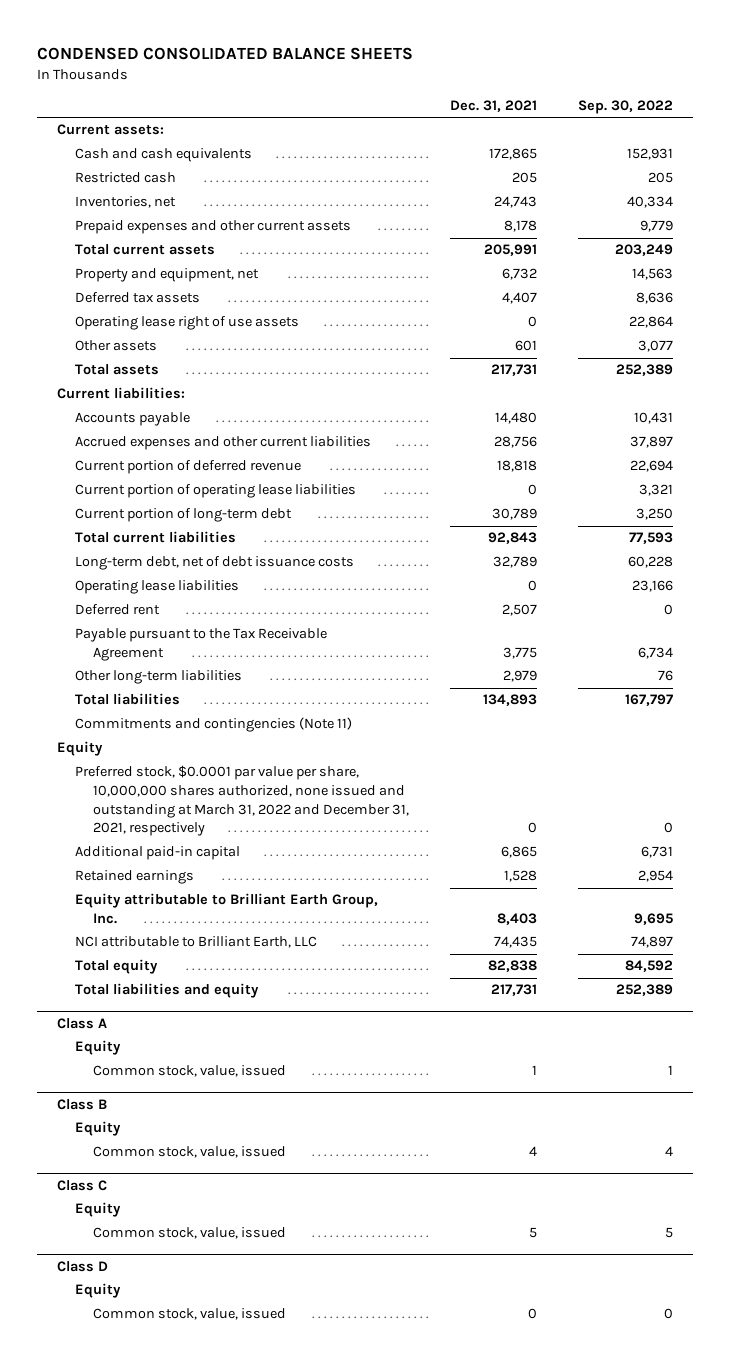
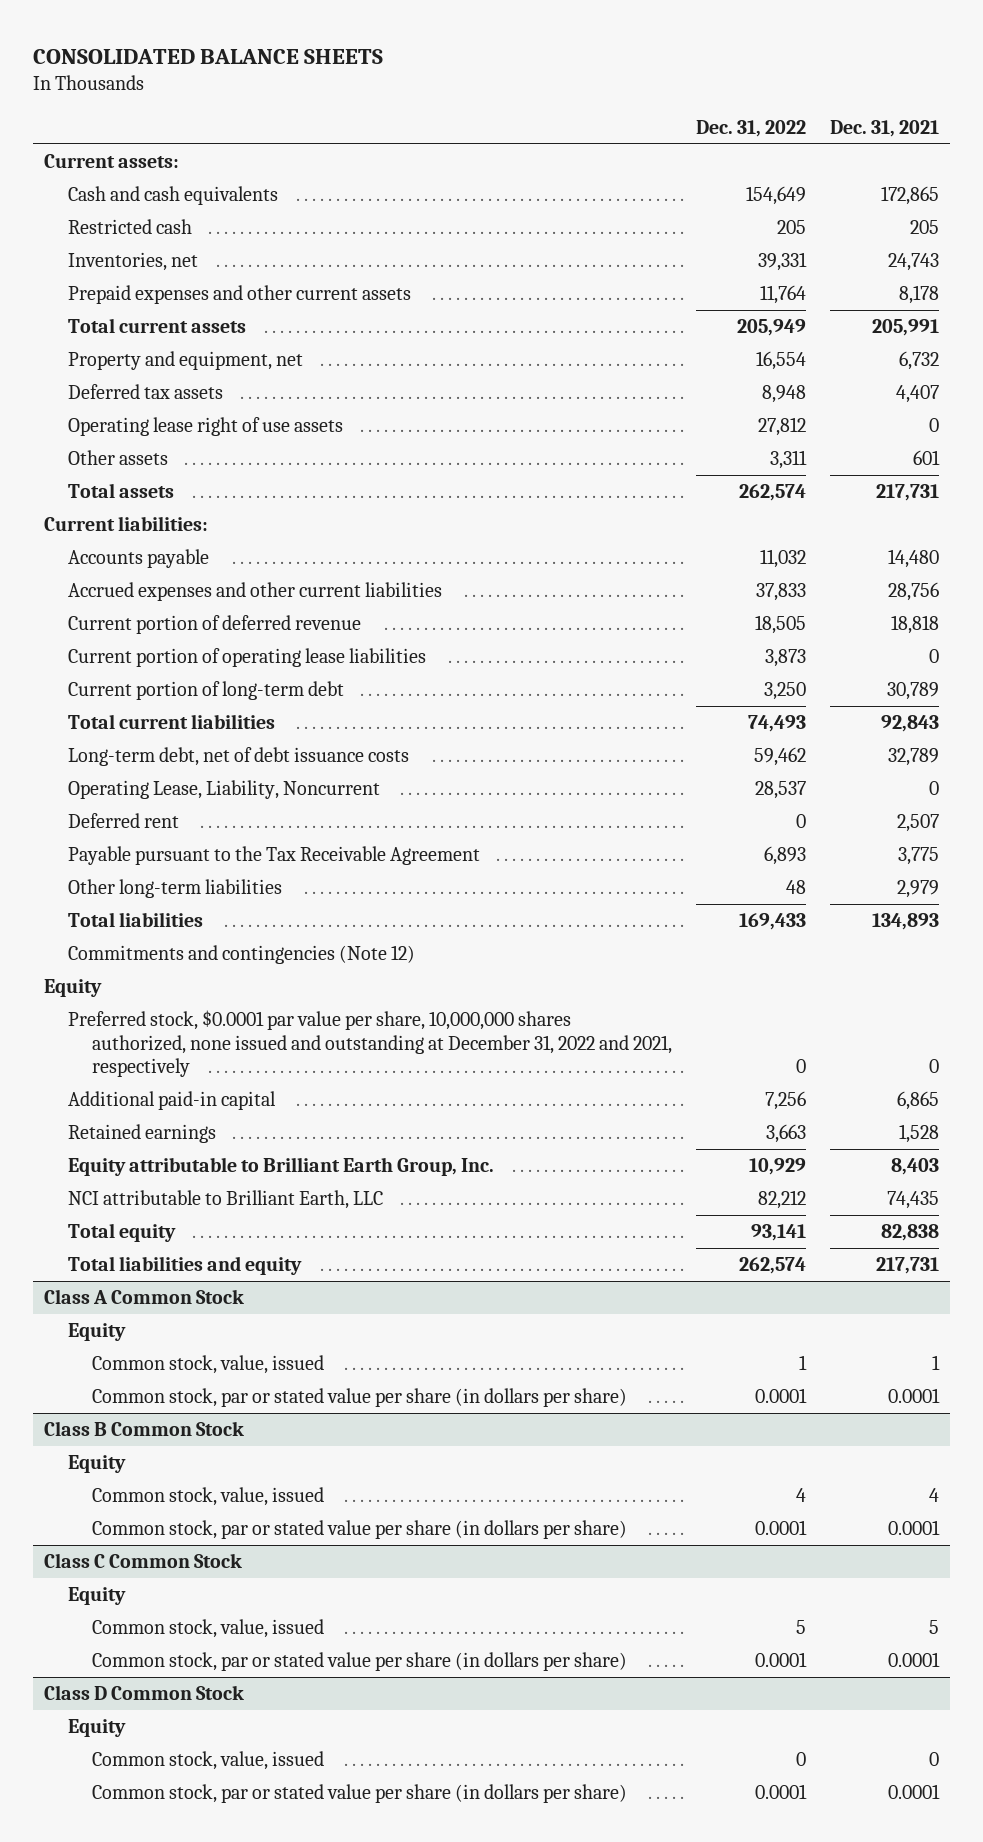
[36,47,413,61] CONDENSED CONSOLIDATED BALANCE SHEETS -> [32,48,383,64] CONSOLIDATED BALANCE SHEETS
[577,100,673,115] Sep. 30, 2022 -> none
none -> [695,119,806,137] Dec. 31, 2022
[74,580,239,595] Operating lease liabilities -> [68,780,381,800] Operating Lease, Liability, Noncurrent
[74,717,352,733] Commitments and contingencies (Note 11) -> [68,945,416,965] Commitments and contingencies (Note 12)
[74,765,409,837] Preferred stock, $0.0001 par value per share, 10,000,000 shares authorized, none issued and outstanding at March 31, 2022 and December 31, 2021, respectively -> [68,1010,673,1078] Preferred stock, $0.0001 par value per share, 10,000,000 shares authorized, none issued and outstanding at December 31, 2022 and 2021, respectively
[57,1017,108,1029] Class A -> [44,1289,245,1305] Class A Common Stock
none -> [92,1388,628,1408] Common stock, par or stated value per share (in dollars per share)
[57,1098,108,1110] Class B -> [44,1421,245,1437] Class B Common Stock
none -> [92,1520,628,1540] Common stock, par or stated value per share (in dollars per share)
[57,1179,108,1191] Class C -> [44,1553,243,1569] Class C Common Stock
none -> [92,1652,628,1672] Common stock, par or stated value per share (in dollars per share)
[57,1260,109,1272] Class D -> [44,1685,245,1701] Class D Common Stock
none -> [92,1784,628,1804] Common stock, par or stated value per share (in dollars per share)

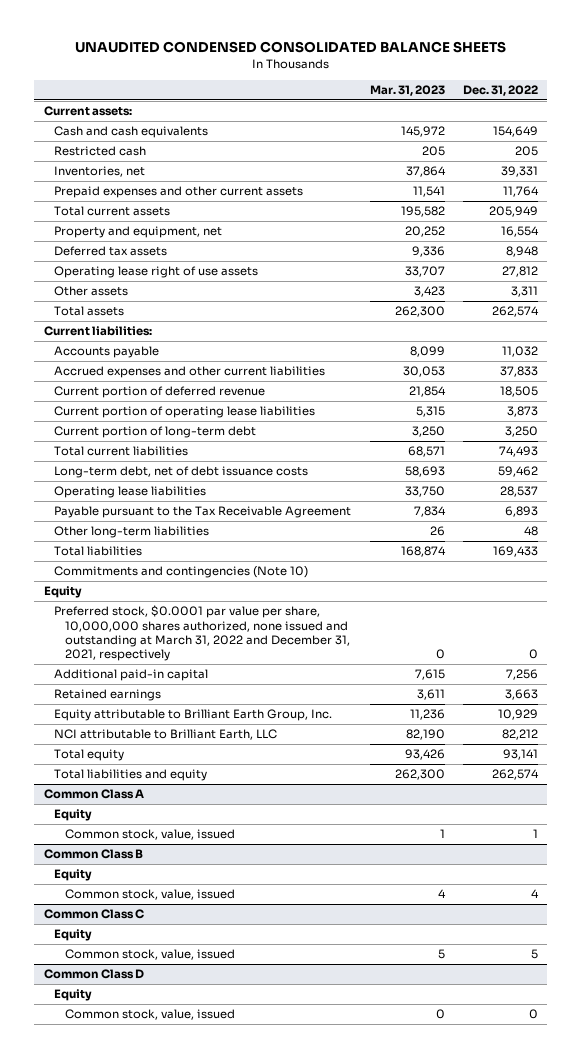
[32,48,383,64] CONSOLIDATED BALANCE SHEETS -> [74,41,506,54] UNAUDITED CONDENSED CONSOLIDATED BALANCE SHEETS
[829,119,939,137] Dec. 31, 2021 -> none
none -> [369,84,445,96] Mar. 31, 2023
[68,813,180,829] Deferred rent -> none
[68,780,381,800] Operating Lease, Liability, Noncurrent -> [54,486,207,499] Operating lease liabilities
[68,945,416,965] Commitments and contingencies (Note 12) -> [54,566,309,579] Commitments and contingencies (Note 10)
[68,1010,673,1078] Preferred stock, $0.0001 par value per share, 10,000,000 shares authorized, none issued and outstanding at December 31, 2022 and 2021, respectively -> [54,605,350,662] Preferred stock, $0.0001 par value per share, 10,000,000 shares authorized, none issued and outstanding at March 31, 2022 and December 31, 2021, respectively
[44,1289,245,1305] Class A Common Stock -> [43,789,144,800] Common Class A
[92,1388,628,1408] Common stock, par or stated value per share (in dollars per share) -> none
[44,1421,245,1437] Class B Common Stock -> [43,849,143,860] Common Class B
[92,1520,628,1540] Common stock, par or stated value per share (in dollars per share) -> none
[44,1553,243,1569] Class C Common Stock -> [43,909,144,920] Common Class C
[92,1652,628,1672] Common stock, par or stated value per share (in dollars per share) -> none
[44,1685,245,1701] Class D Common Stock -> [43,969,144,980] Common Class D
[92,1784,628,1804] Common stock, par or stated value per share (in dollars per share) -> none

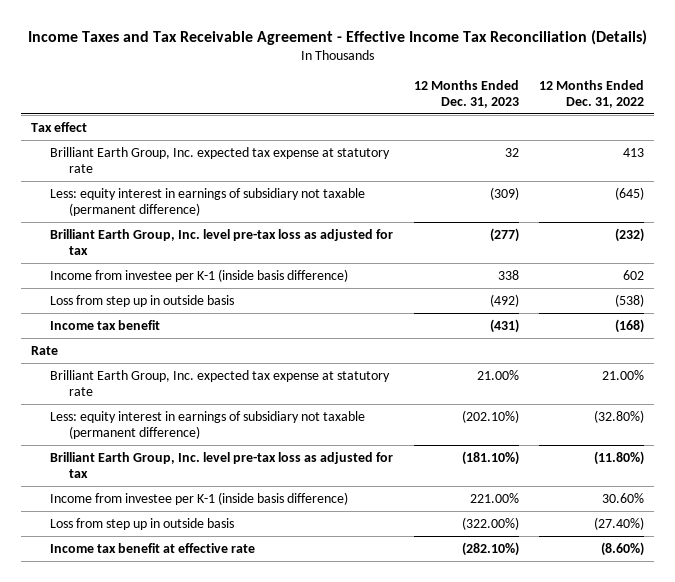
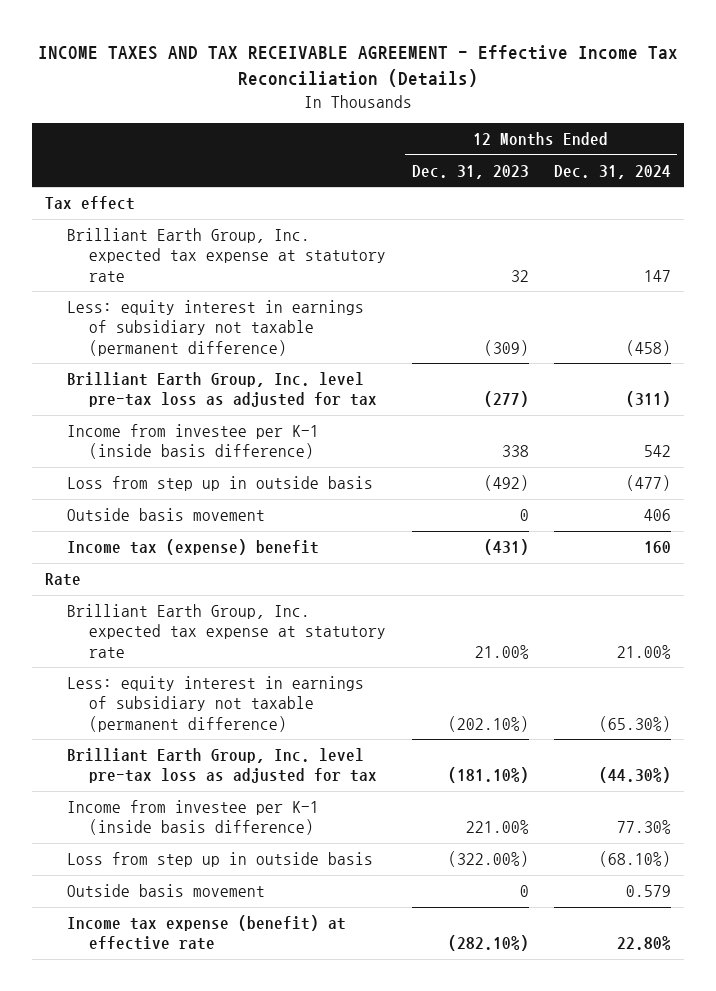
[27,29,647,45] Income Taxes and Tax Receivable Agreement - Effective Income Tax Reconciliation (Details) -> [37,44,678,87] INCOME TAXES AND TAX RECEIVABLE AGREEMENT - Effective Income Tax Reconciliation (Details)
[538,79,644,108] 12 Months Ended Dec. 31, 2022 -> none
none -> [554,164,672,179] Dec. 31, 2024
none -> [66,508,265,522] Outside basis movement
[50,319,161,330] Income tax benefit -> [66,539,319,556] Income tax (expense) benefit
none -> [66,884,265,898] Outside basis movement
[50,542,256,553] Income tax benefit at effective rate -> [66,915,346,951] Income tax expense (benefit) at effective rate

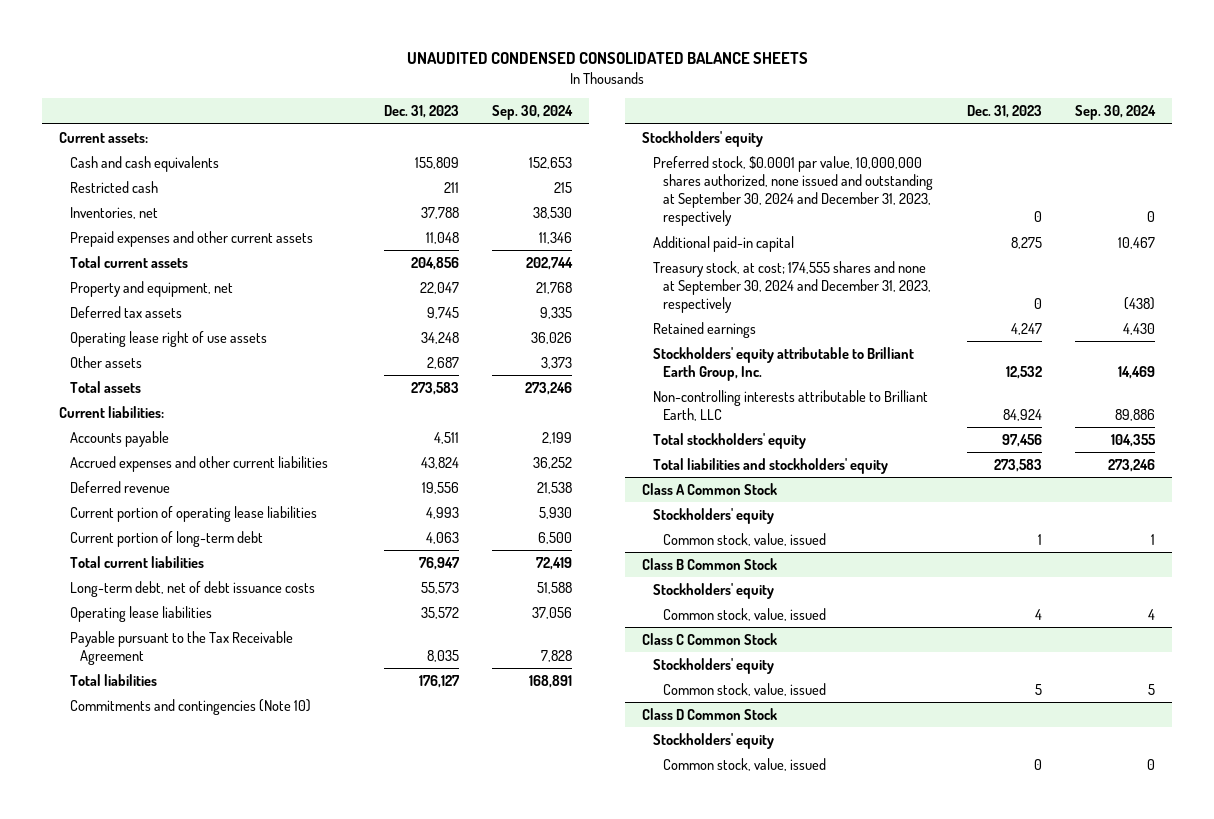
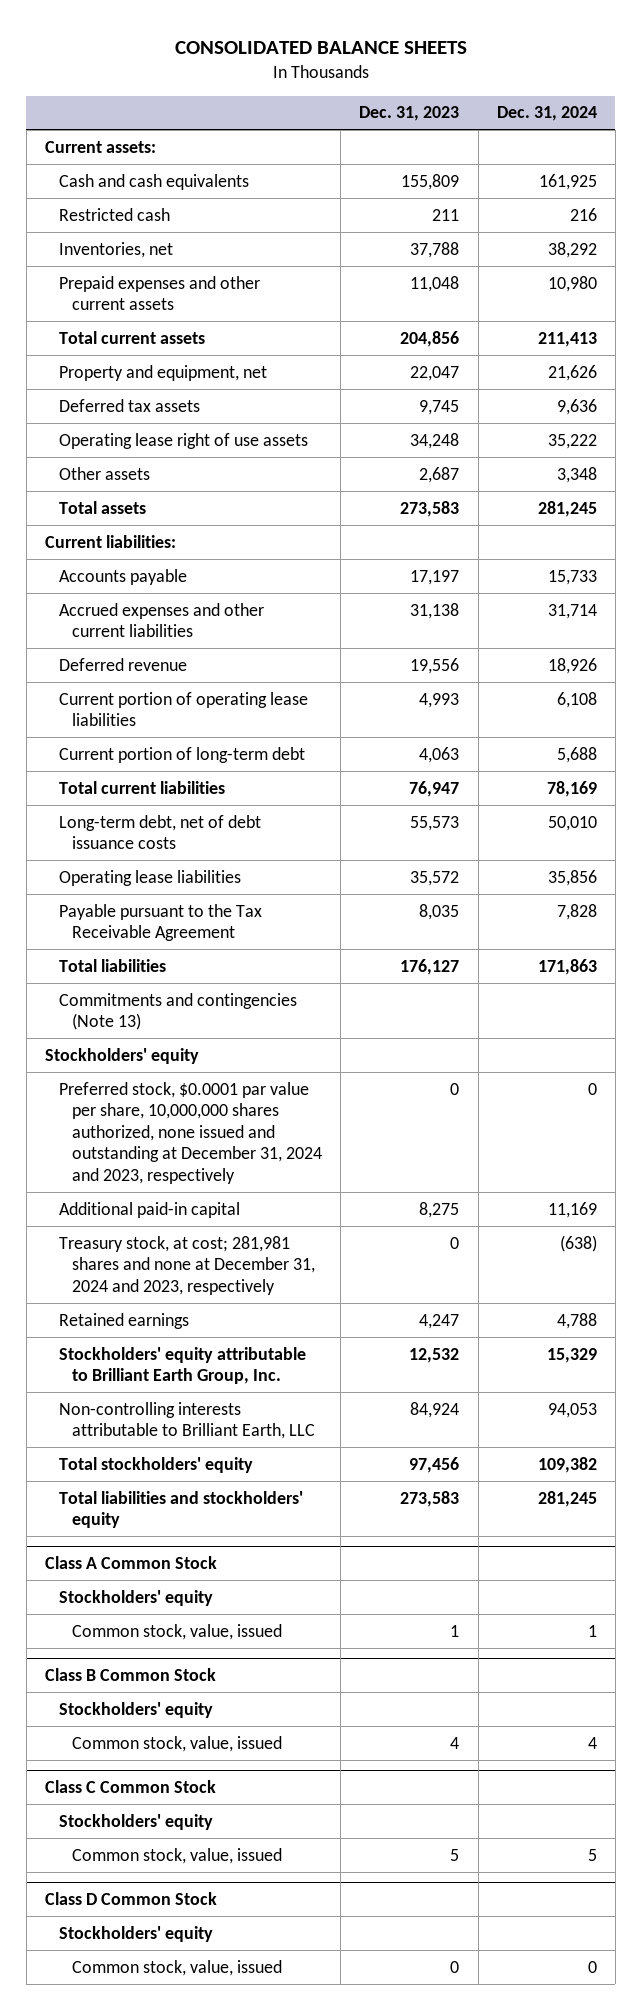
[407,52,809,65] UNAUDITED CONDENSED CONSOLIDATED BALANCE SHEETS -> [174,40,467,54] CONSOLIDATED BALANCE SHEETS
[492,105,574,121] Sep. 30, 2024 -> none
none -> [496,106,597,122] Dec. 31, 2024
[433,431,459,444] 4,511 -> [410,569,460,585] 17,197
[420,456,459,469] 43,824 -> [410,602,460,619] 31,138
[69,698,311,715] Commitments and contingencies (Note 10) -> [58,992,297,1031] Commitments and contingencies (Note 13)
[652,155,934,227] Preferred stock, $0.0001 par value, 10,000,000 shares authorized, none issued and outstanding at September 30, 2024 and December 31, 2023, respectively -> [58,1081,323,1185] Preferred stock, $0.0001 par value per share, 10,000,000 shares authorized, none issued and outstanding at December 31, 2024 and 2023, respectively
[652,260,932,314] Treasury stock, at cost; 174,555 shares and none at September 30, 2024 and December 31, 2023, respectively -> [58,1235,316,1295] Treasury stock, at cost; 281,981 shares and none at December 31, 2024 and 2023, respectively

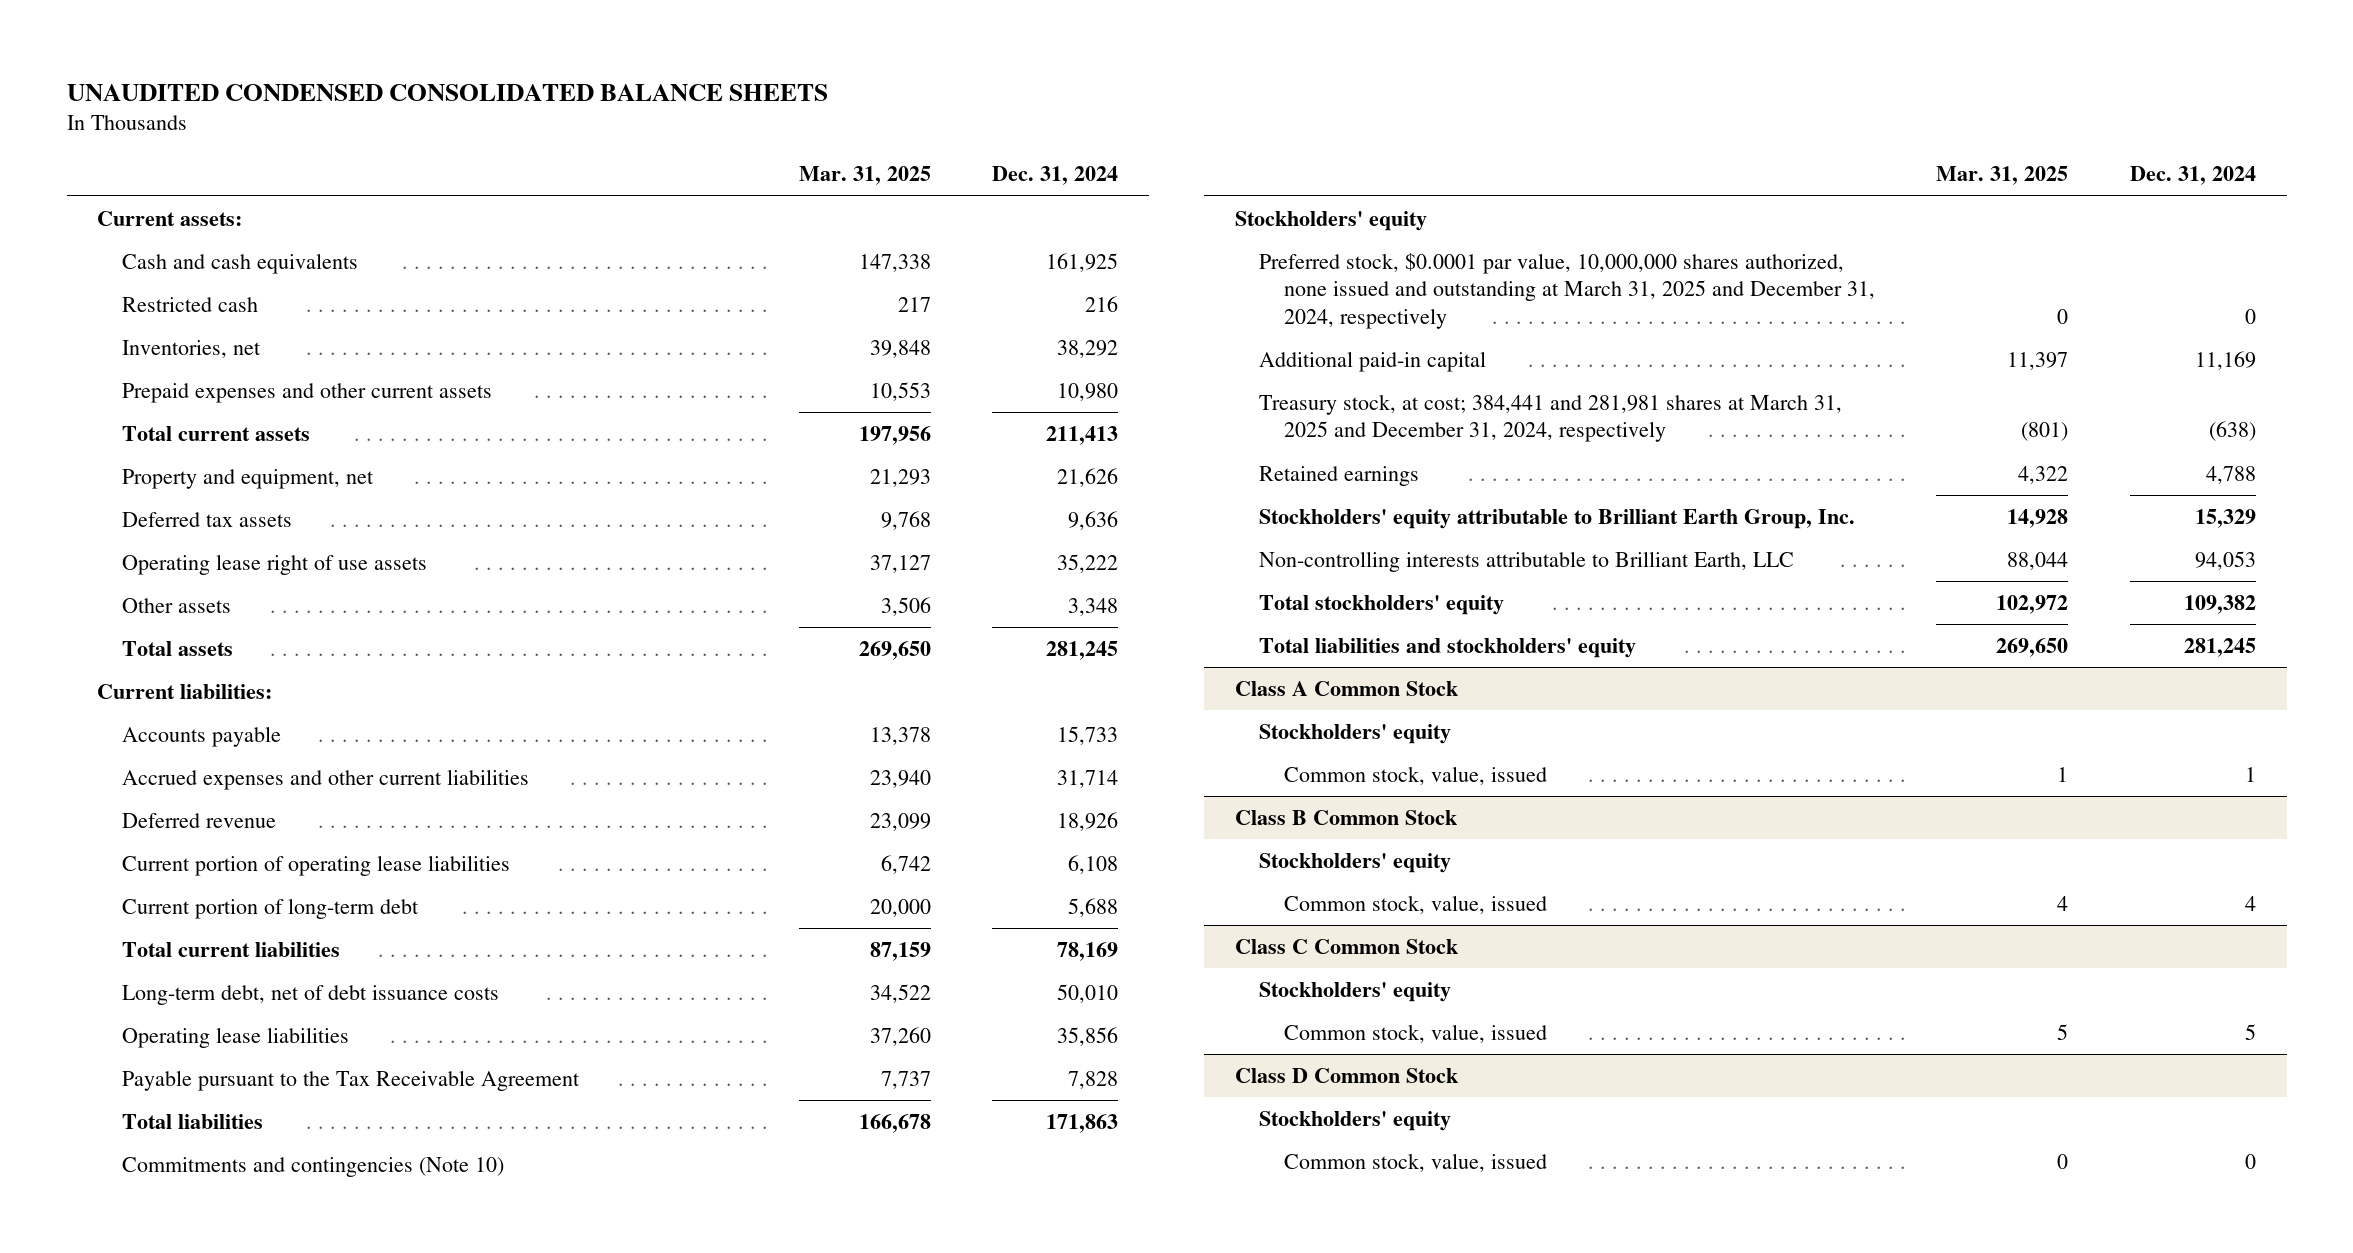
[174,40,467,54] CONSOLIDATED BALANCE SHEETS -> [66,83,828,101] UNAUDITED CONDENSED CONSOLIDATED BALANCE SHEETS
[359,106,460,122] Dec. 31, 2023 -> none
none -> [798,166,931,186] Mar. 31, 2025
[58,992,297,1031] Commitments and contingencies (Note 13) -> [121,1156,504,1177] Commitments and contingencies (Note 10)
[58,1081,323,1185] Preferred stock, $0.0001 par value per share, 10,000,000 shares authorized, none issued and outstanding at December 31, 2024 and 2023, respectively -> [1259,252,1875,330] Preferred stock, $0.0001 par value, 10,000,000 shares authorized, none issued and outstanding at March 31, 2025 and December 31, 2024, respectively
[58,1235,316,1295] Treasury stock, at cost; 281,981 shares and none at December 31, 2024 and 2023, respectively -> [1259,393,1843,443] Treasury stock, at cost; 384,441 and 281,981 shares at March 31, 2025 and December 31, 2024, respectively

